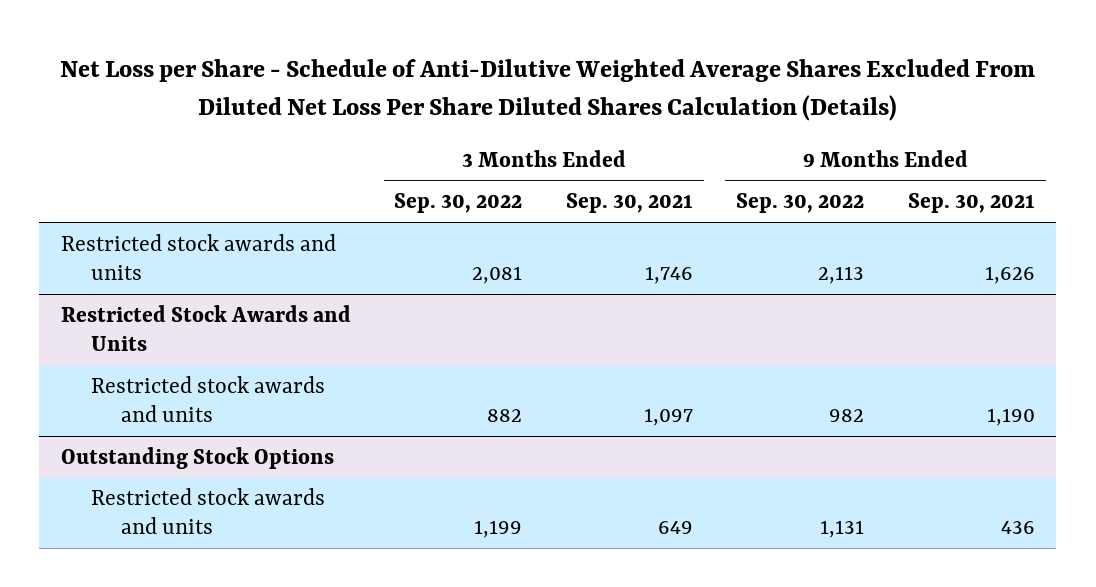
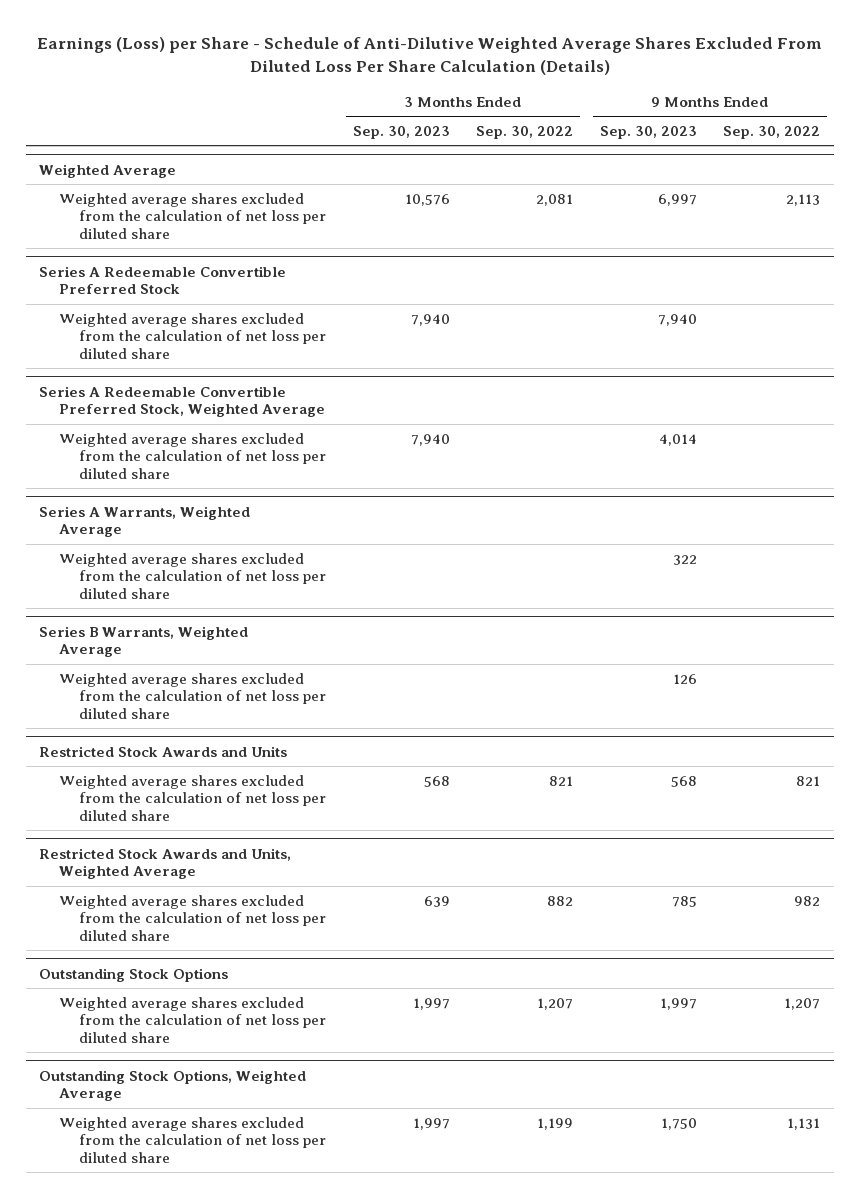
[59,59,1035,121] Net Loss per Share - Schedule of Anti-Dilutive Weighted Average Shares Excluded From Diluted Net Loss Per Share Diluted Shares Calculation (Details) -> [36,36,822,75] Earnings (Loss) per Share - Schedule of Anti-Dilutive Weighted Average Shares Excluded From Diluted Loss Per Share Calculation (Details)
[565,193,693,214] Sep. 30, 2021 -> none
[907,193,1035,214] Sep. 30, 2021 -> none
none -> [352,125,450,139] Sep. 30, 2023
none -> [599,125,697,139] Sep. 30, 2023
[60,233,336,280] Restricted stock awards and units -> none
none -> [39,163,177,178] Weighted Average
none -> [59,192,327,239] Weighted average shares excluded from the calculation of net loss per diluted share
none -> [39,265,287,295] Series A Redeemable Convertible Preferred Stock
none -> [59,312,327,359] Weighted average shares excluded from the calculation of net loss per diluted share
none -> [39,385,326,418] Series A Redeemable Convertible Preferred Stock, Weighted Average
none -> [59,432,327,479] Weighted average shares excluded from the calculation of net loss per diluted share
none -> [39,505,251,538] Series A Warrants, Weighted Average
none -> [59,552,327,599] Weighted average shares excluded from the calculation of net loss per diluted share
none -> [39,625,249,658] Series B Warrants, Weighted Average
none -> [59,672,327,719] Weighted average shares excluded from the calculation of net loss per diluted share
[90,375,325,422] Restricted stock awards and units -> none
none -> [59,774,327,821] Weighted average shares excluded from the calculation of net loss per diluted share
none -> [39,847,292,880] Restricted Stock Awards and Units, Weighted Average
none -> [59,894,327,941] Weighted average shares excluded from the calculation of net loss per diluted share
[90,487,325,534] Restricted stock awards and units -> none
none -> [59,996,327,1043] Weighted average shares excluded from the calculation of net loss per diluted share
none -> [39,1069,307,1102] Outstanding Stock Options, Weighted Average
none -> [59,1116,327,1163] Weighted average shares excluded from the calculation of net loss per diluted share

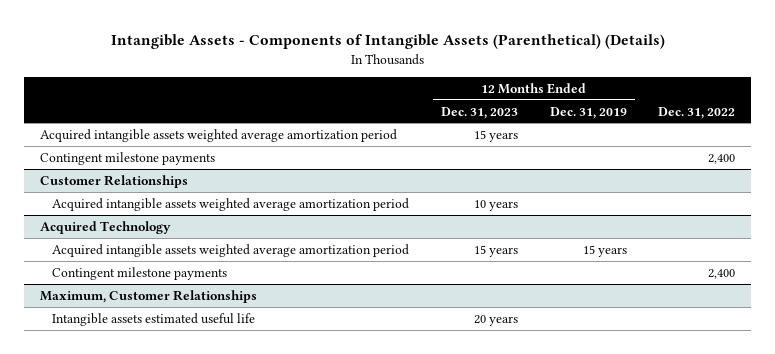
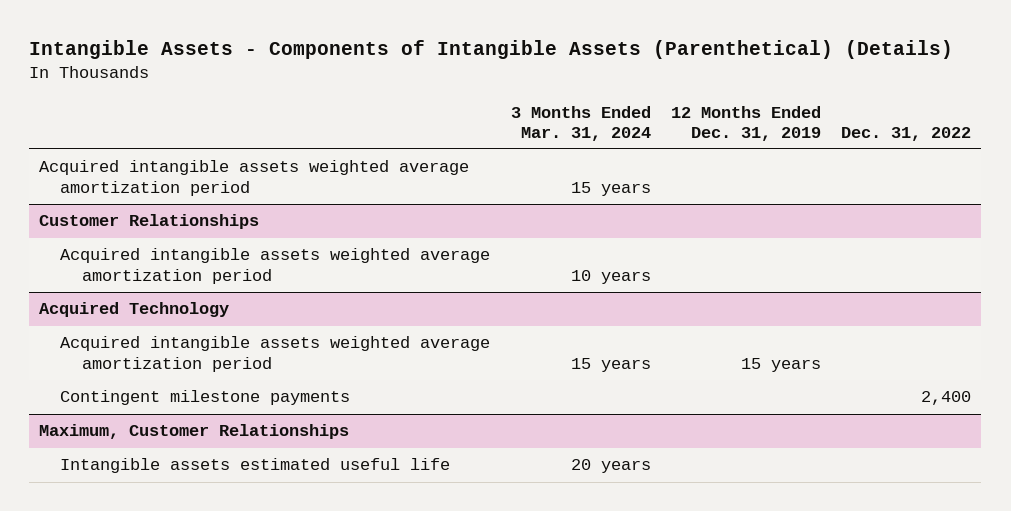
[441,106,519,119] Dec. 31, 2023 -> none
none -> [510,105,651,141] 3 Months Ended Mar. 31, 2024
[40,151,216,165] Contingent milestone payments -> none

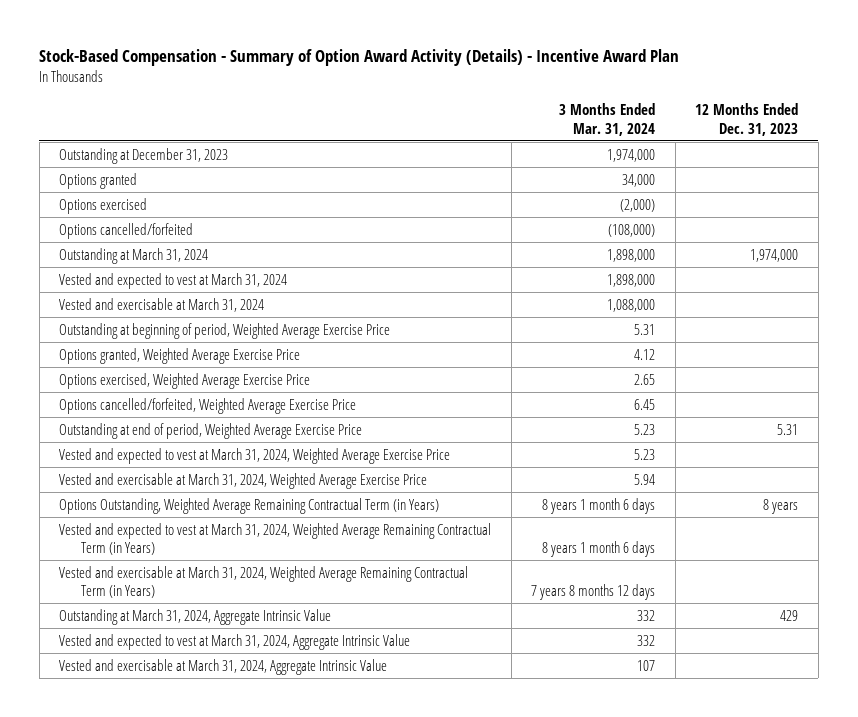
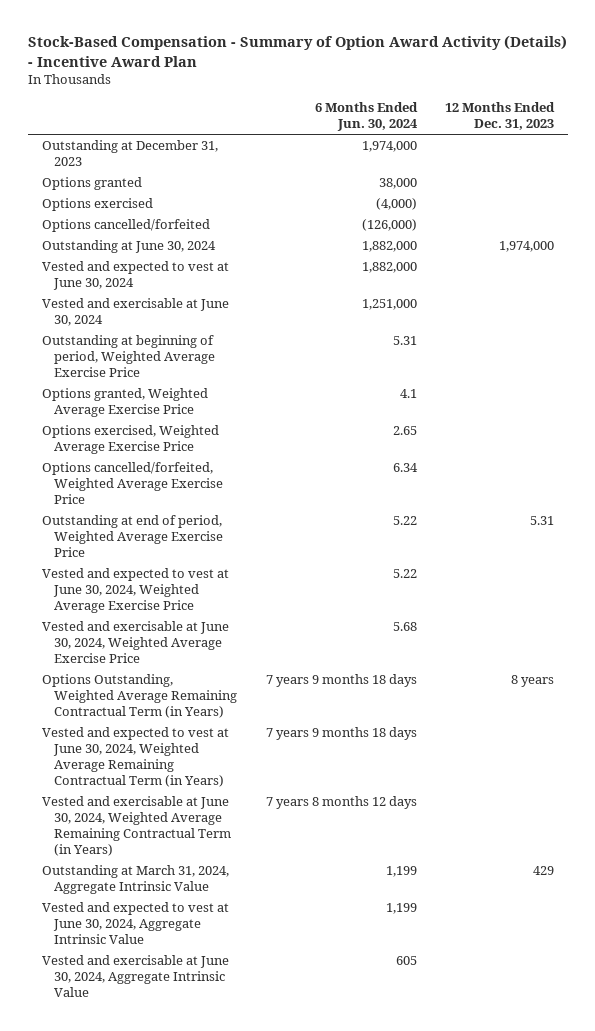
[559,102,656,136] 3 Months Ended Mar. 31, 2024 -> none
none -> [314,102,418,132] 6 Months Ended Jun. 30, 2024
[59,247,209,264] Outstanding at March 31, 2024 -> [41,240,216,254] Outstanding at June 30, 2024
[59,272,288,289] Vested and expected to vest at March 31, 2024 -> [41,261,229,291] Vested and expected to vest at June 30, 2024
[59,297,265,312] Vested and exercisable at March 31, 2024 -> [41,298,229,327] Vested and exercisable at June 30, 2024
[59,447,451,464] Vested and expected to vest at March 31, 2024, Weighted Average Exercise Price -> [41,568,229,614] Vested and expected to vest at June 30, 2024, Weighted Average Exercise Price
[59,472,428,489] Vested and exercisable at March 31, 2024, Weighted Average Exercise Price -> [41,621,229,664] Vested and exercisable at June 30, 2024, Weighted Average Exercise Price
[59,522,492,556] Vested and expected to vest at March 31, 2024, Weighted Average Remaining Contractual Term (in Years) -> [41,727,229,787] Vested and expected to vest at June 30, 2024, Weighted Average Remaining Contractual Term (in Years)
[59,565,469,599] Vested and exercisable at March 31, 2024, Weighted Average Remaining Contractual Term (in Years) -> [41,796,232,856] Vested and exercisable at June 30, 2024, Weighted Average Remaining Contractual Term (in Years)
[59,633,411,650] Vested and expected to vest at March 31, 2024, Aggregate Intrinsic Value -> [41,902,229,945] Vested and expected to vest at June 30, 2024, Aggregate Intrinsic Value
[59,658,388,675] Vested and exercisable at March 31, 2024, Aggregate Intrinsic Value -> [41,955,229,998] Vested and exercisable at June 30, 2024, Aggregate Intrinsic Value

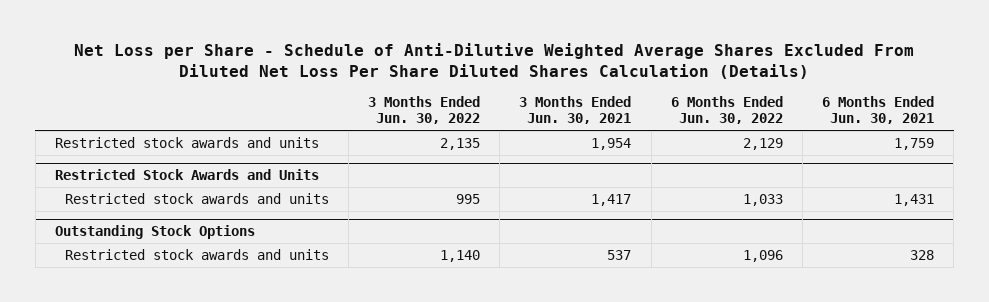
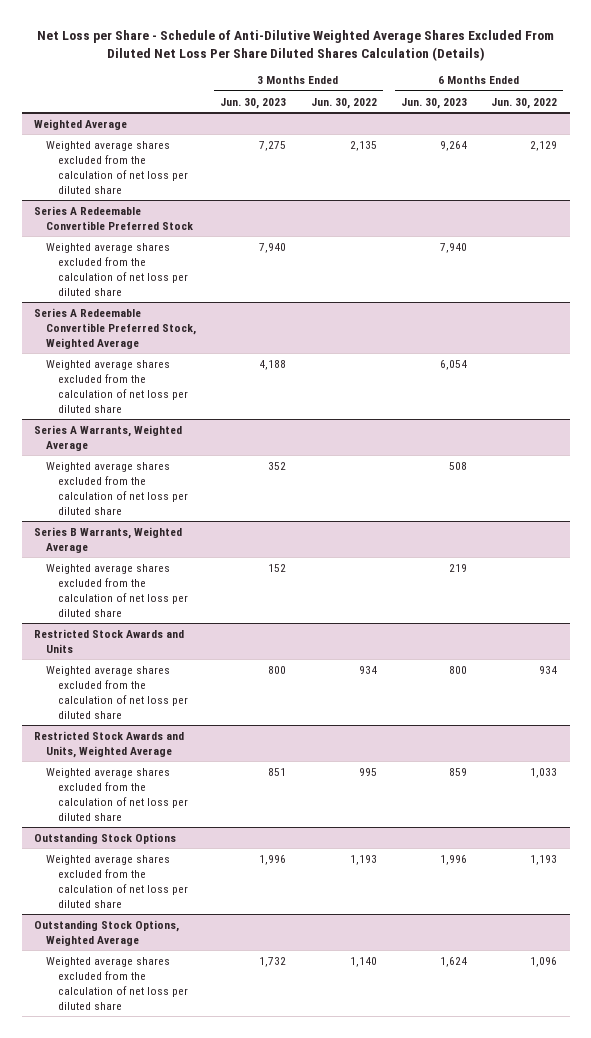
[519,95,632,125] 3 Months Ended Jun. 30, 2021 -> none
[822,95,935,125] 6 Months Ended Jun. 30, 2021 -> none
none -> [220,97,287,109] Jun. 30, 2023
none -> [400,97,467,109] Jun. 30, 2023
[54,136,319,148] Restricted stock awards and units -> none
none -> [33,118,127,130] Weighted Average
none -> [45,140,188,194] Weighted average shares excluded from the calculation of net loss per diluted share
none -> [33,205,193,230] Series A Redeemable Convertible Preferred Stock
none -> [45,242,188,296] Weighted average shares excluded from the calculation of net loss per diluted share
none -> [33,307,196,349] Series A Redeemable Convertible Preferred Stock, Weighted Average
none -> [45,359,188,413] Weighted average shares excluded from the calculation of net loss per diluted share
none -> [33,424,182,451] Series A Warrants, Weighted Average
none -> [45,461,188,515] Weighted average shares excluded from the calculation of net loss per diluted share
none -> [33,526,182,553] Series B Warrants, Weighted Average
none -> [45,563,188,617] Weighted average shares excluded from the calculation of net loss per diluted share
[64,192,329,204] Restricted stock awards and units -> none
none -> [45,665,188,719] Weighted average shares excluded from the calculation of net loss per diluted share
none -> [33,730,184,758] Restricted Stock Awards and Units, Weighted Average
none -> [45,767,188,821] Weighted average shares excluded from the calculation of net loss per diluted share
[64,248,329,260] Restricted stock awards and units -> none
none -> [45,854,188,908] Weighted average shares excluded from the calculation of net loss per diluted share
none -> [33,919,179,946] Outstanding Stock Options, Weighted Average
none -> [45,956,188,1010] Weighted average shares excluded from the calculation of net loss per diluted share

